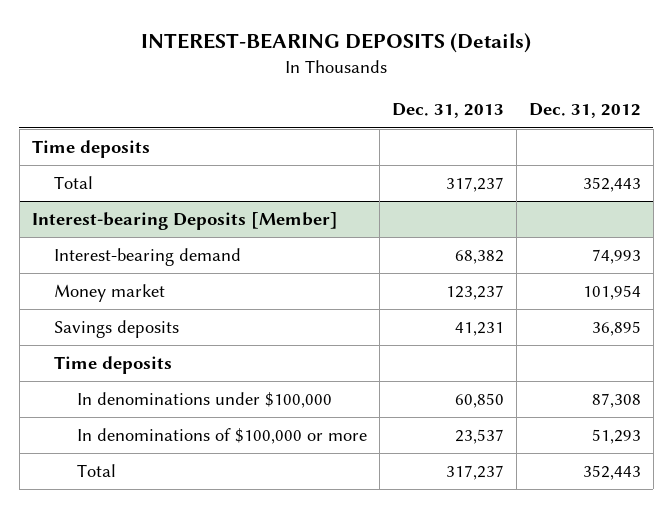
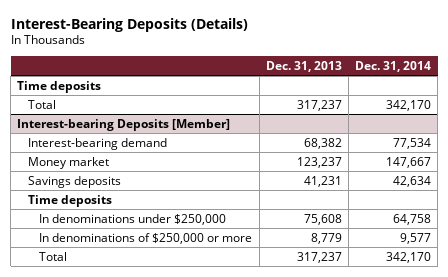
[141,32,532,53] INTEREST-BEARING DEPOSITS (Details) -> [10,17,248,32] Interest-Bearing Deposits (Details)
[528,103,641,119] Dec. 31, 2012 -> none
none -> [355,60,432,72] Dec. 31, 2014
[77,392,333,409] In denominations under $100,000 -> [39,213,227,225] In denominations under $250,000
[454,393,504,409] 60,850 -> [303,213,342,225] 75,608
[77,428,368,445] In denominations of $100,000 or more -> [39,232,253,244] In denominations of $250,000 or more
[454,429,504,445] 23,537 -> [310,232,342,244] 8,779

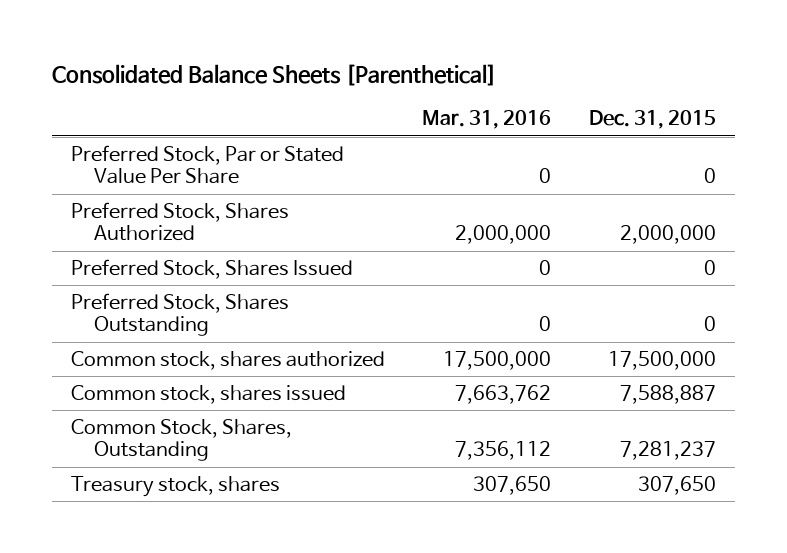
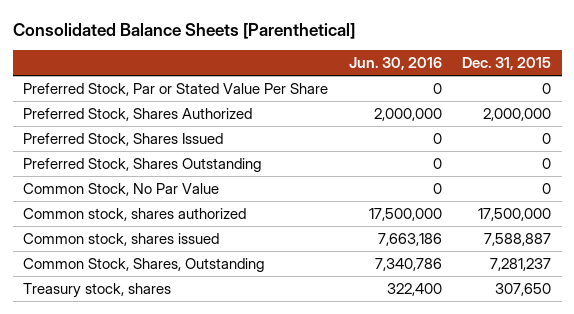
[422,110,552,130] Mar. 31, 2016 -> none
none -> [348,57,442,71] Jun. 30, 2016
none -> [22,182,219,196] Common Stock, No Par Value

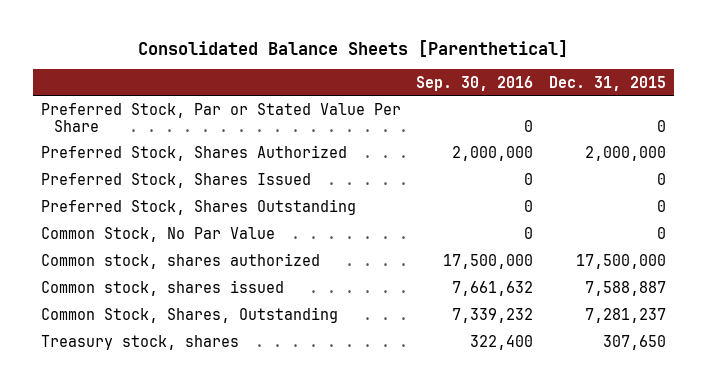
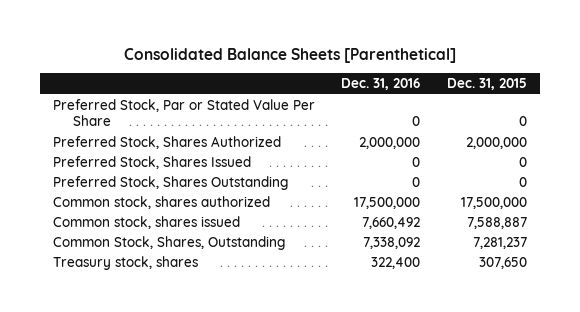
[416,75,534,91] Sep. 30, 2016 -> none
none -> [341,78,421,91] Dec. 31, 2016
[40,227,275,243] Common Stock, No Par Value -> none

